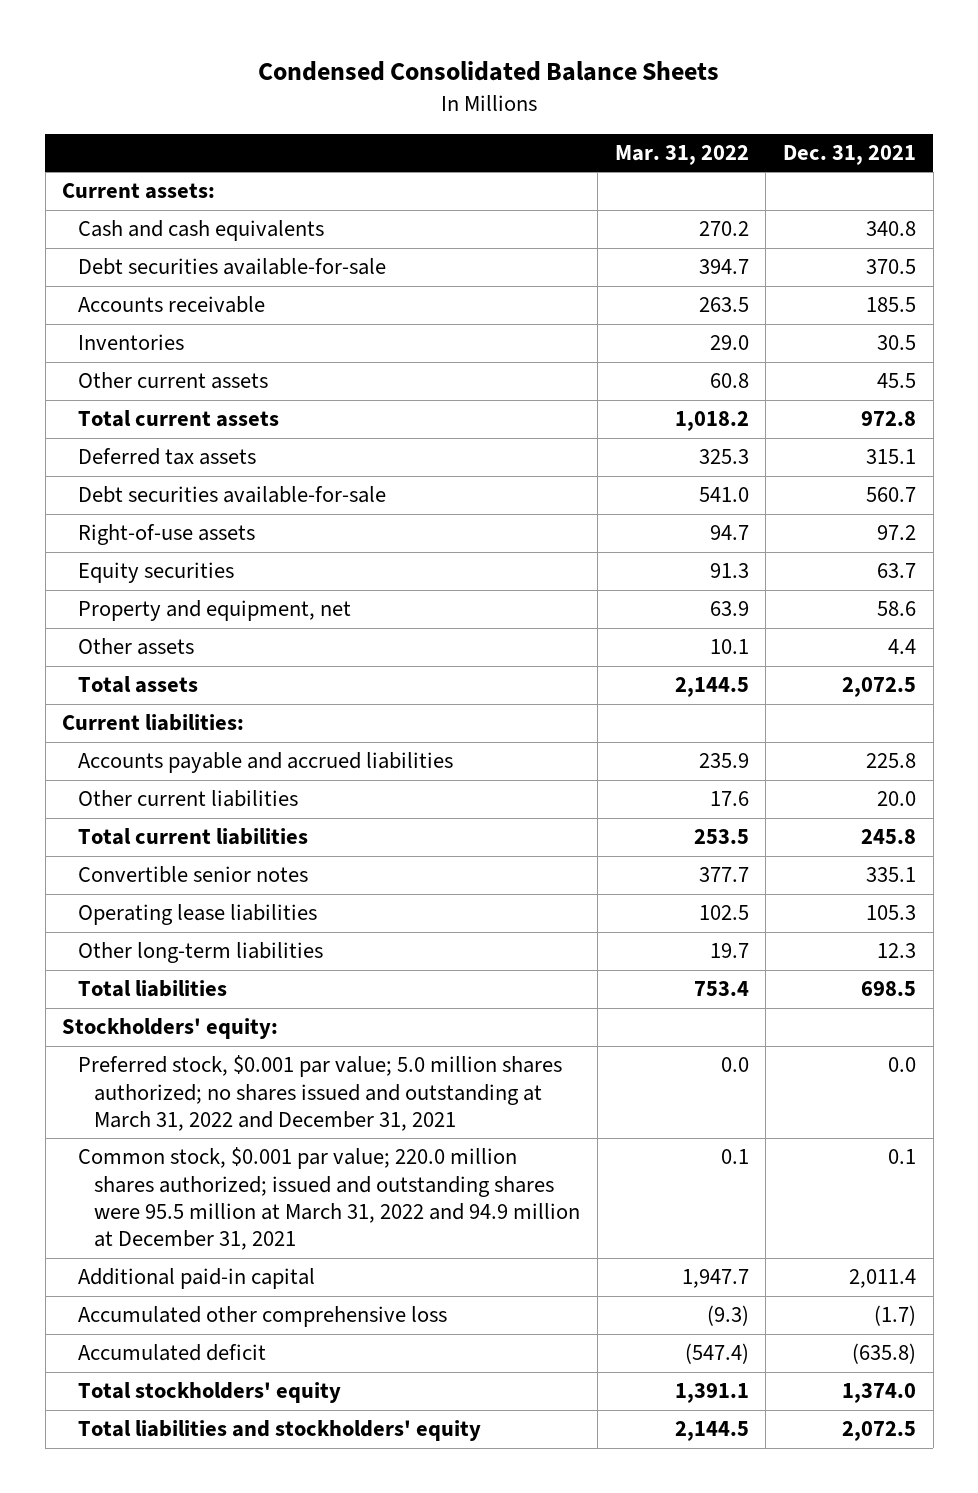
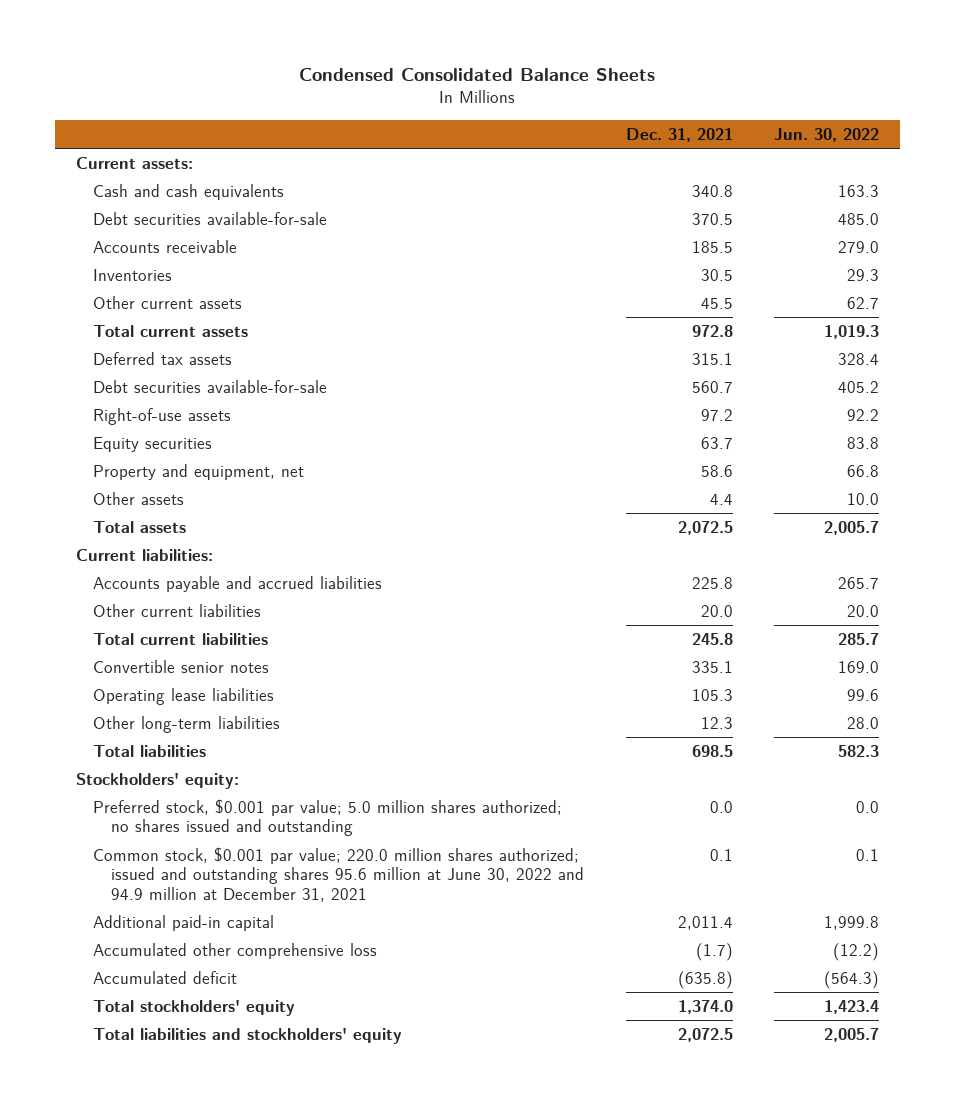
[614,145,749,166] Mar. 31, 2022 -> none
none -> [773,128,879,143] Jun. 30, 2022
[78,1055,563,1131] Preferred stock, $0.001 par value; 5.0 million shares authorized; no shares issued and outstanding at March 31, 2022 and December 31, 2021 -> [93,798,563,837] Preferred stock, $0.001 par value; 5.0 million shares authorized; no shares issued and outstanding
[78,1147,581,1251] Common stock, $0.001 par value; 220.0 million shares authorized; issued and outstanding shares were 95.5 million at March 31, 2022 and 94.9 million at December 31, 2021 -> [93,846,585,902] Common stock, $0.001 par value; 220.0 million shares authorized; issued and outstanding shares 95.6 million at June 30, 2022 and 94.9 million at December 31, 2021

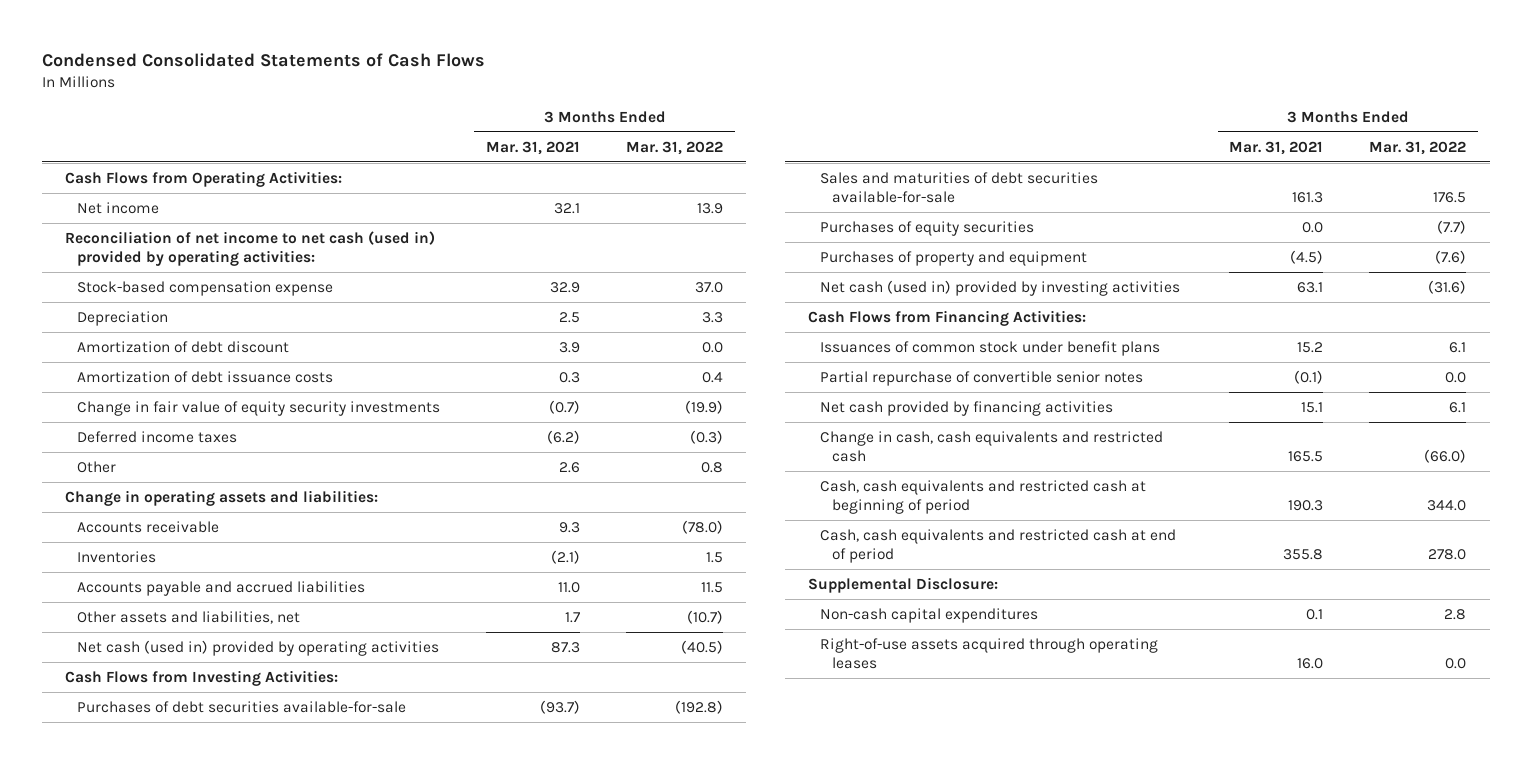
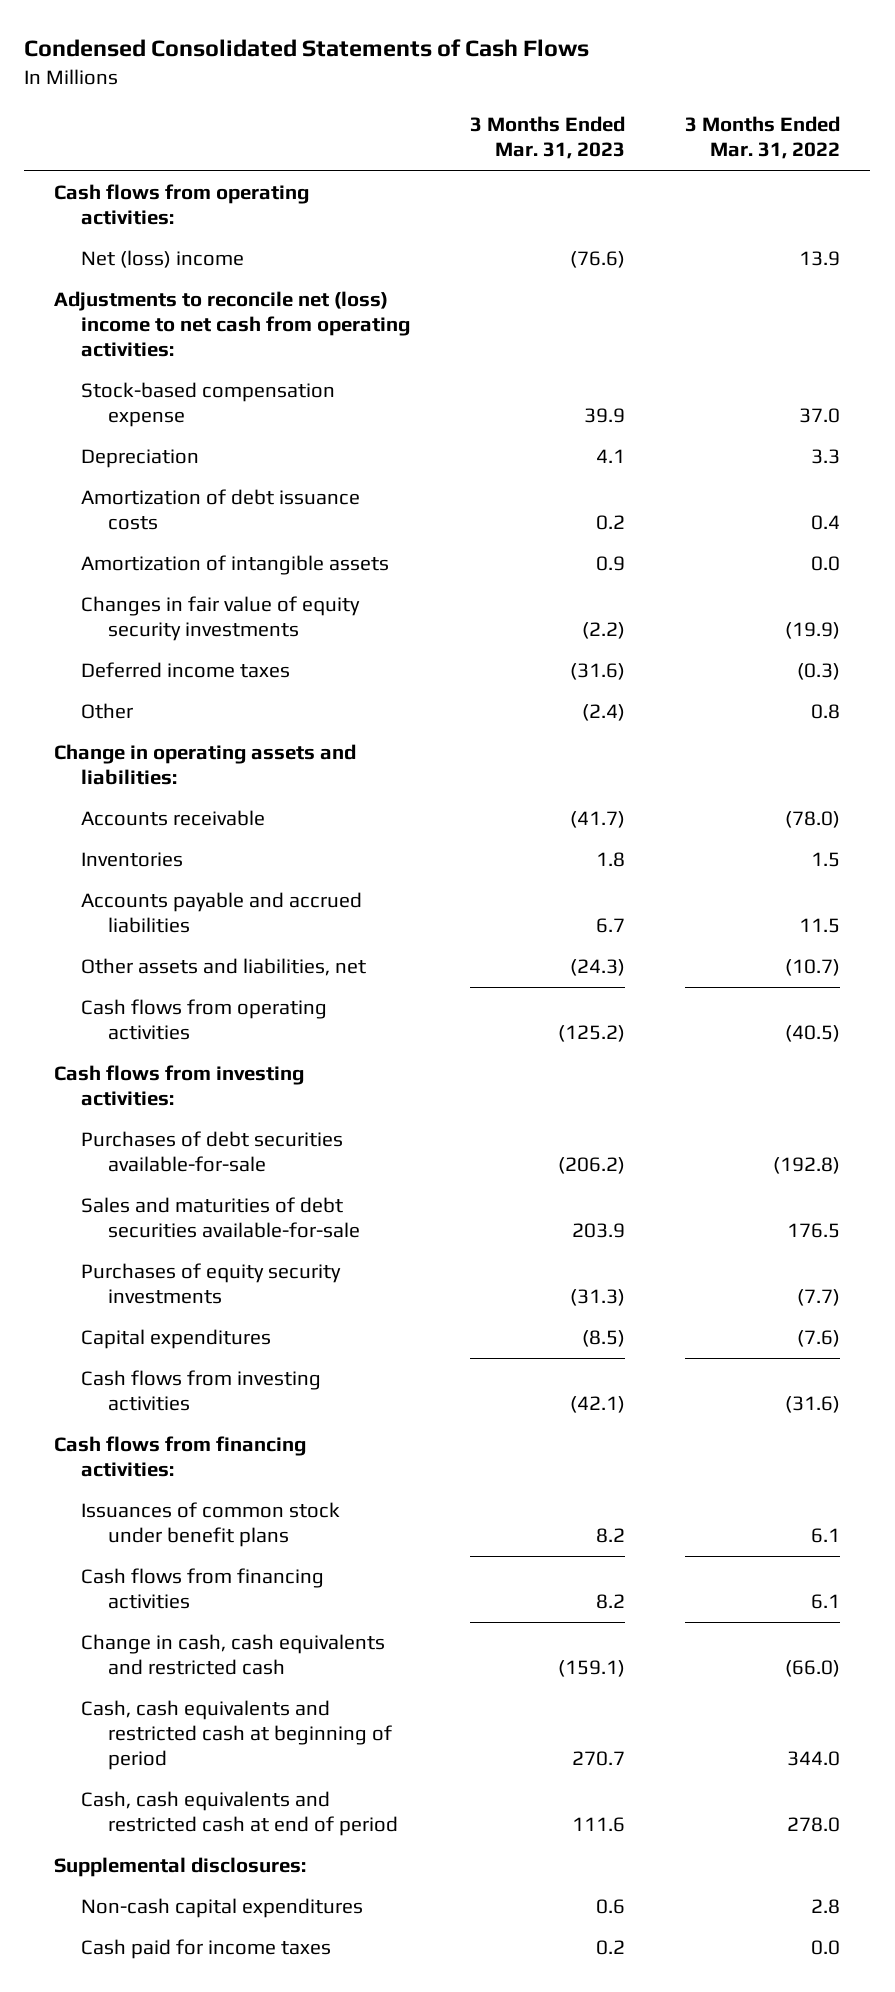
[485,140,580,155] Mar. 31, 2021 -> none
none -> [470,116,626,160] 3 Months Ended Mar. 31, 2023
[64,170,342,187] Cash Flows from Operating Activities: -> [54,184,310,226] Cash flows from operating activities:
[76,201,159,214] Net income -> [80,250,244,269] Net (loss) income
[64,230,435,267] Reconciliation of net income to net cash (used in) provided by operating activities: -> [54,291,410,358] Adjustments to reconcile net (loss) income to net cash from operating activities:
[76,340,289,353] Amortization of debt discount -> none
none -> [80,555,389,576] Amortization of intangible assets
[76,400,440,416] Change in fair value of equity security investments -> [80,596,360,642] Changes in fair value of equity security investments
[76,639,439,656] Net cash (used in) provided by operating activities -> [80,999,327,1041] Cash flows from operating activities
[64,669,338,686] Cash Flows from Investing Activities: -> [54,1065,305,1107] Cash flows from investing activities:
[819,220,1034,236] Purchases of equity securities -> [80,1263,341,1305] Purchases of equity security investments
[819,250,1087,266] Purchases of property and equipment -> [80,1329,271,1350] Capital expenditures
[819,279,1180,296] Net cash (used in) provided by investing activities -> [80,1370,321,1412] Cash flows from investing activities
[808,309,1087,326] Cash Flows from Financing Activities: -> [54,1436,307,1478] Cash flows from financing activities:
[819,370,1143,386] Partial repurchase of convertible senior notes -> none
[819,400,1113,416] Net cash provided by financing activities -> [80,1568,324,1610] Cash flows from financing activities
[808,576,999,593] Supplemental Disclosure: -> [54,1857,307,1878] Supplemental disclosures:
[819,637,1158,670] Right-of-use assets acquired through operating leases -> none
none -> [80,1939,331,1960] Cash paid for income taxes

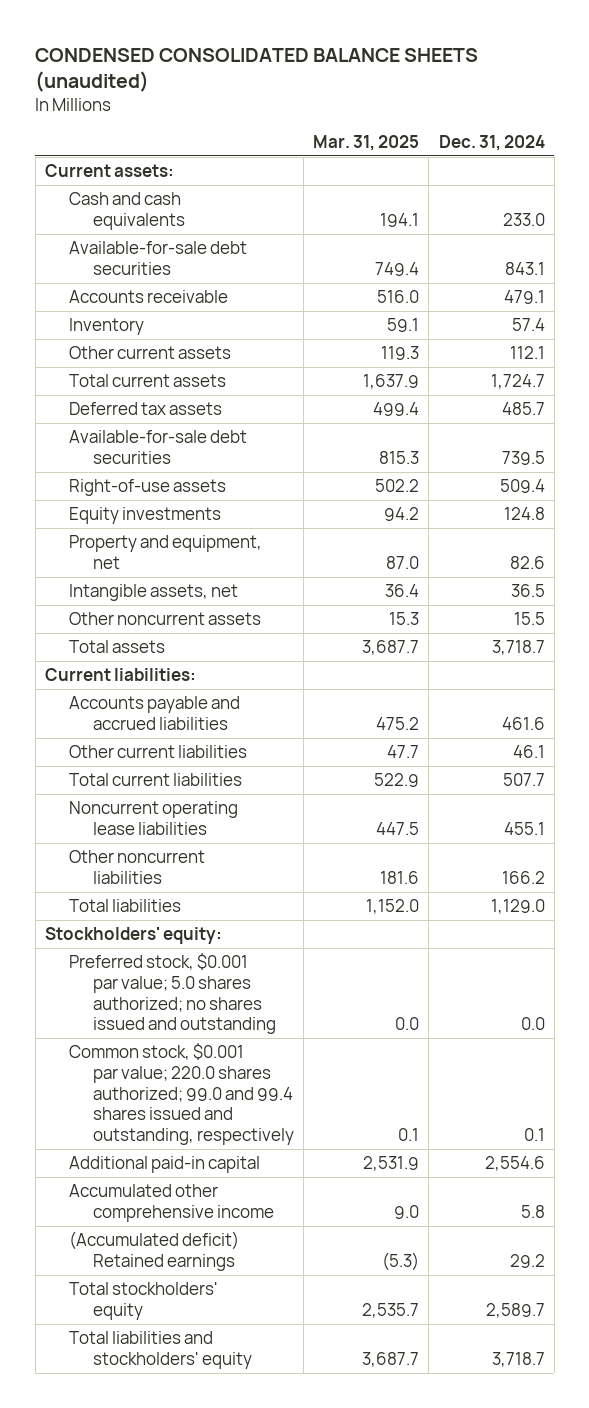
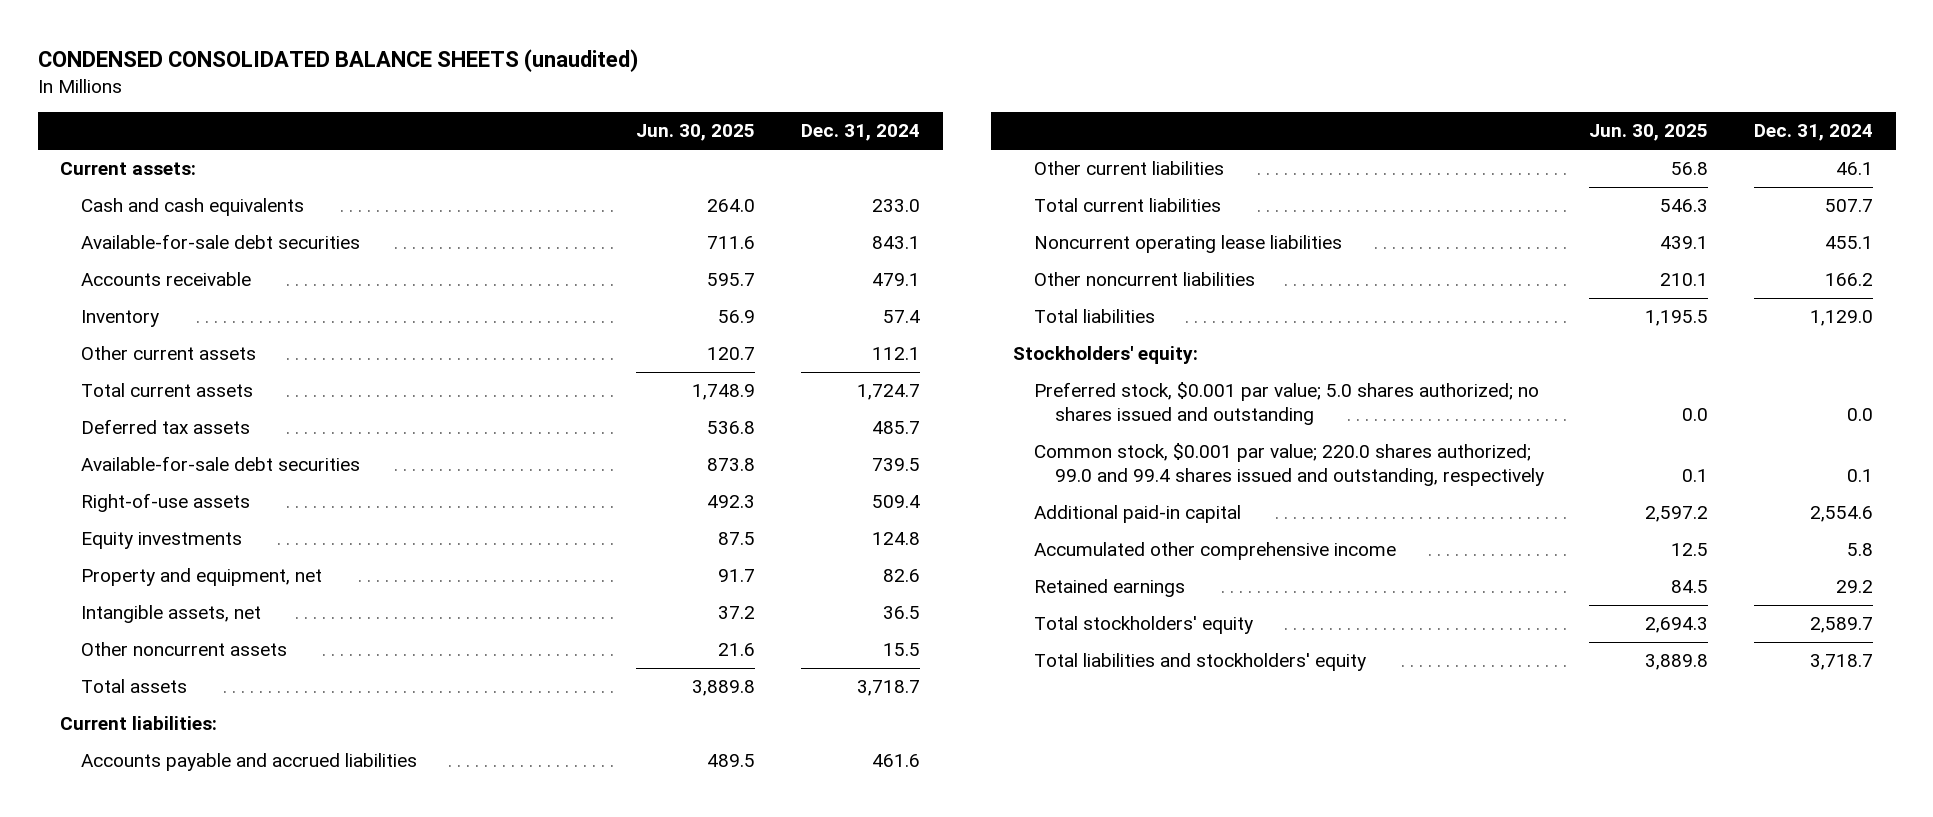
[313,134,420,151] Mar. 31, 2025 -> none
none -> [636,124,756,142] Jun. 30, 2025
[68,1231,239,1271] (Accumulated deficit) Retained earnings -> [1034,579,1186,598] Retained earnings

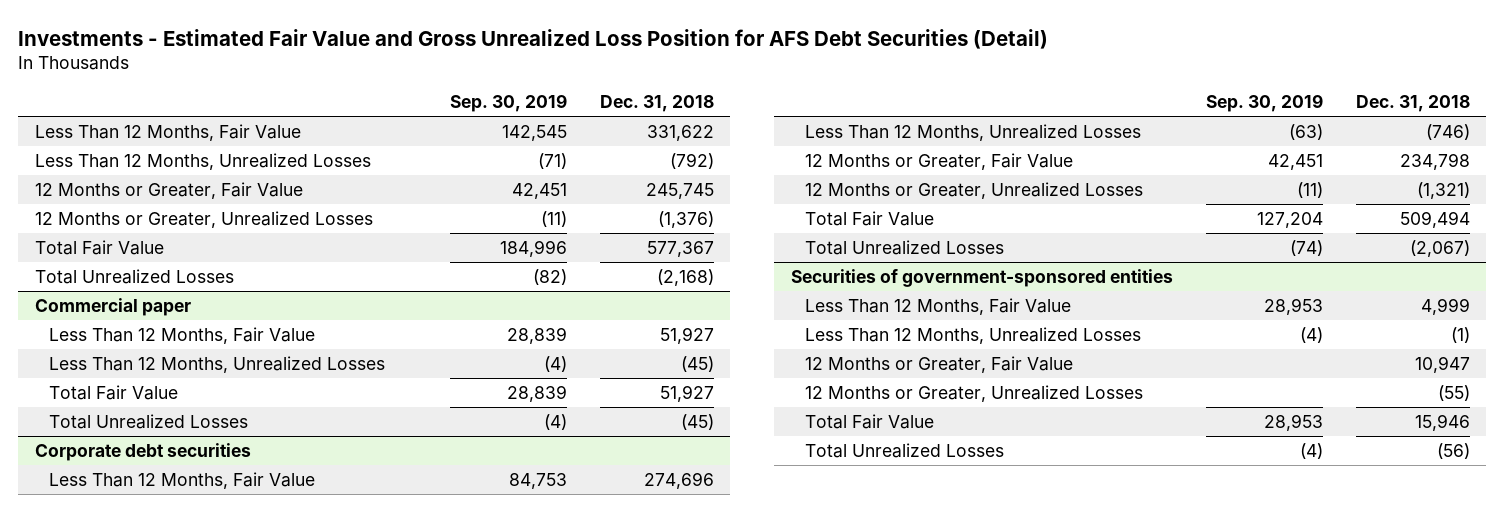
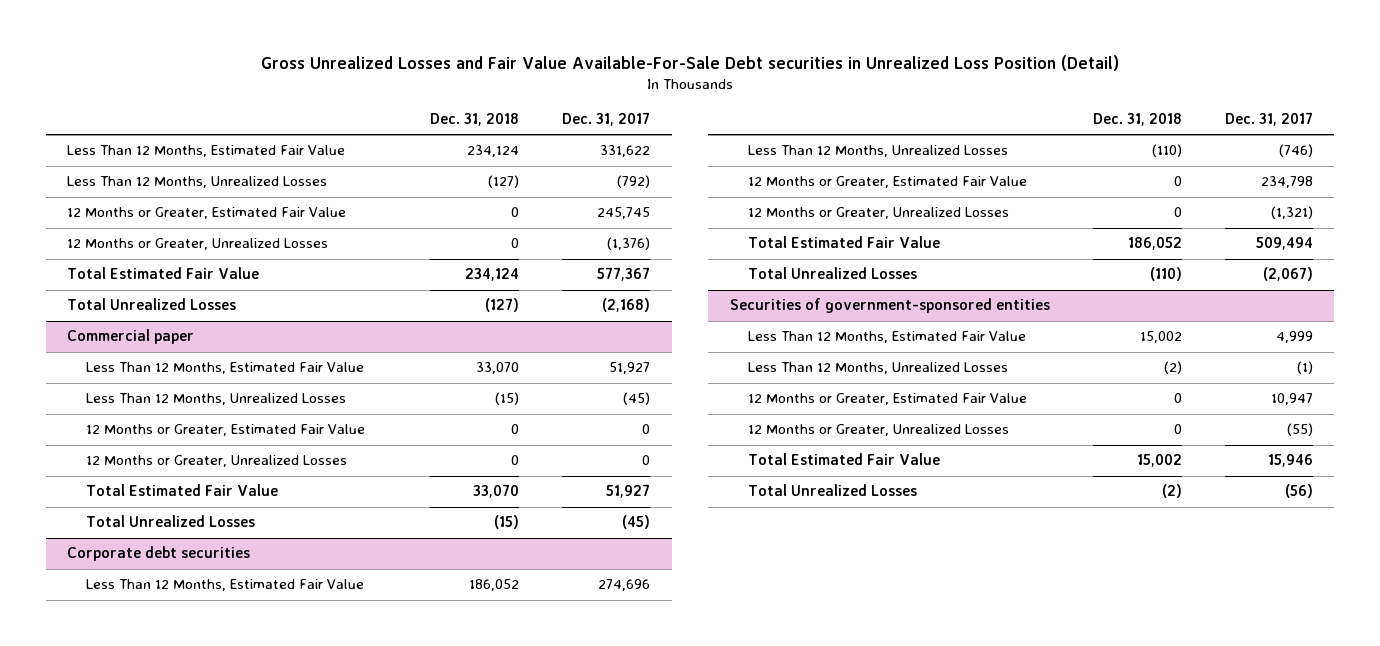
[18,28,1049,49] Investments - Estimated Fair Value and Gross Unrealized Loss Position for AFS Debt Securities (Detail) -> [261,54,1120,71] Gross Unrealized Losses and Fair Value Available-For-Sale Debt securities in Unrealized Loss Position (Detail)
[449,94,567,113] Sep. 30, 2019 -> none
none -> [562,111,651,126] Dec. 31, 2017
[34,124,301,142] Less Than 12 Months, Fair Value -> [67,145,346,158] Less Than 12 Months, Estimated Fair Value
[646,125,714,142] 331,622 -> [467,145,520,158] 234,124
[669,153,714,170] (792) -> [488,175,520,189] (127)
[34,182,303,200] 12 Months or Greater, Fair Value -> [67,207,347,220] 12 Months or Greater, Estimated Fair Value
[645,183,714,200] 245,745 -> [511,207,520,218] 0
[657,211,714,229] (1,376) -> [511,238,520,249] 0
[34,240,164,256] Total Fair Value -> [67,267,260,280] Total Estimated Fair Value
[646,241,714,258] 577,367 -> [465,268,520,282] 234,124
[656,269,714,287] (2,168) -> [485,298,520,313] (127)
[48,327,315,345] Less Than 12 Months, Fair Value -> [85,362,364,375] Less Than 12 Months, Estimated Fair Value
[659,327,714,345] 51,927 -> [476,362,520,375] 33,070
[680,356,714,373] (45) -> [495,392,520,406] (15)
none -> [85,424,365,437] 12 Months or Greater, Estimated Fair Value
none -> [85,455,347,468] 12 Months or Greater, Unrealized Losses
[48,385,178,401] Total Fair Value -> [85,484,278,497] Total Estimated Fair Value
[659,385,714,403] 51,927 -> [473,484,520,499] 33,070
[680,414,714,431] (45) -> [494,515,520,530] (15)
[48,472,315,490] Less Than 12 Months, Fair Value -> [85,579,364,592] Less Than 12 Months, Estimated Fair Value
[643,472,714,490] 274,696 -> [469,579,520,592] 186,052
[1425,124,1470,141] (746) -> [1151,144,1182,158] (110)
[804,153,1073,171] 12 Months or Greater, Fair Value -> [748,176,1028,189] 12 Months or Greater, Estimated Fair Value
[1399,153,1470,171] 234,798 -> [1173,176,1182,187] 0
[1416,182,1470,200] (1,321) -> [1173,207,1182,218] 0
[804,211,934,227] Total Fair Value -> [748,236,941,249] Total Estimated Fair Value
[1399,211,1470,229] 509,494 -> [1127,237,1182,251] 186,052
[1409,240,1470,258] (2,067) -> [1149,267,1182,282] (110)
[804,298,1071,316] Less Than 12 Months, Fair Value -> [748,331,1027,344] Less Than 12 Months, Estimated Fair Value
[1420,298,1470,316] 4,999 -> [1139,331,1182,344] 15,002
[1450,327,1470,344] (1) -> [1163,361,1182,375] (2)
[804,356,1073,374] 12 Months or Greater, Fair Value -> [748,393,1028,406] 12 Months or Greater, Estimated Fair Value
[1414,356,1470,374] 10,947 -> [1173,393,1182,404] 0
[1437,385,1470,402] (55) -> [1173,424,1182,435] 0
[804,414,934,430] Total Fair Value -> [748,453,941,466] Total Estimated Fair Value
[1414,414,1470,432] 15,946 -> [1136,454,1182,468] 15,002
[1436,443,1470,460] (56) -> [1161,484,1182,499] (2)

